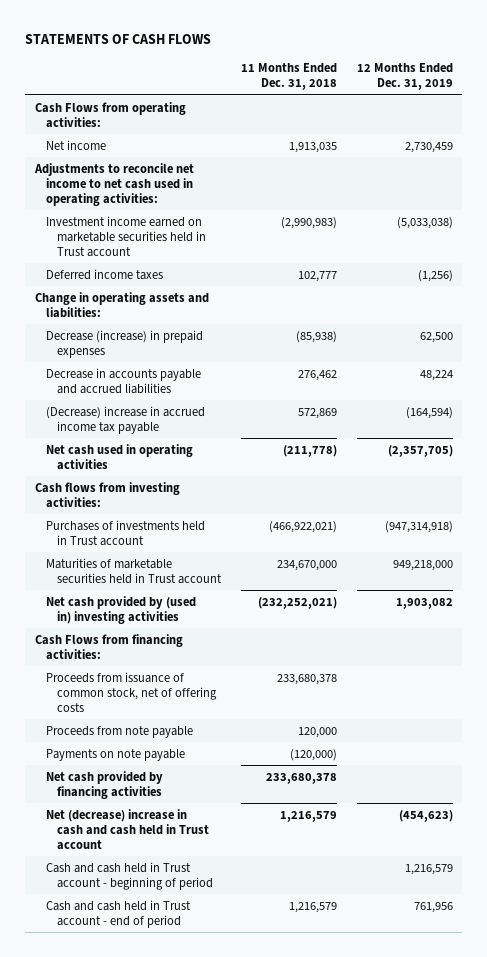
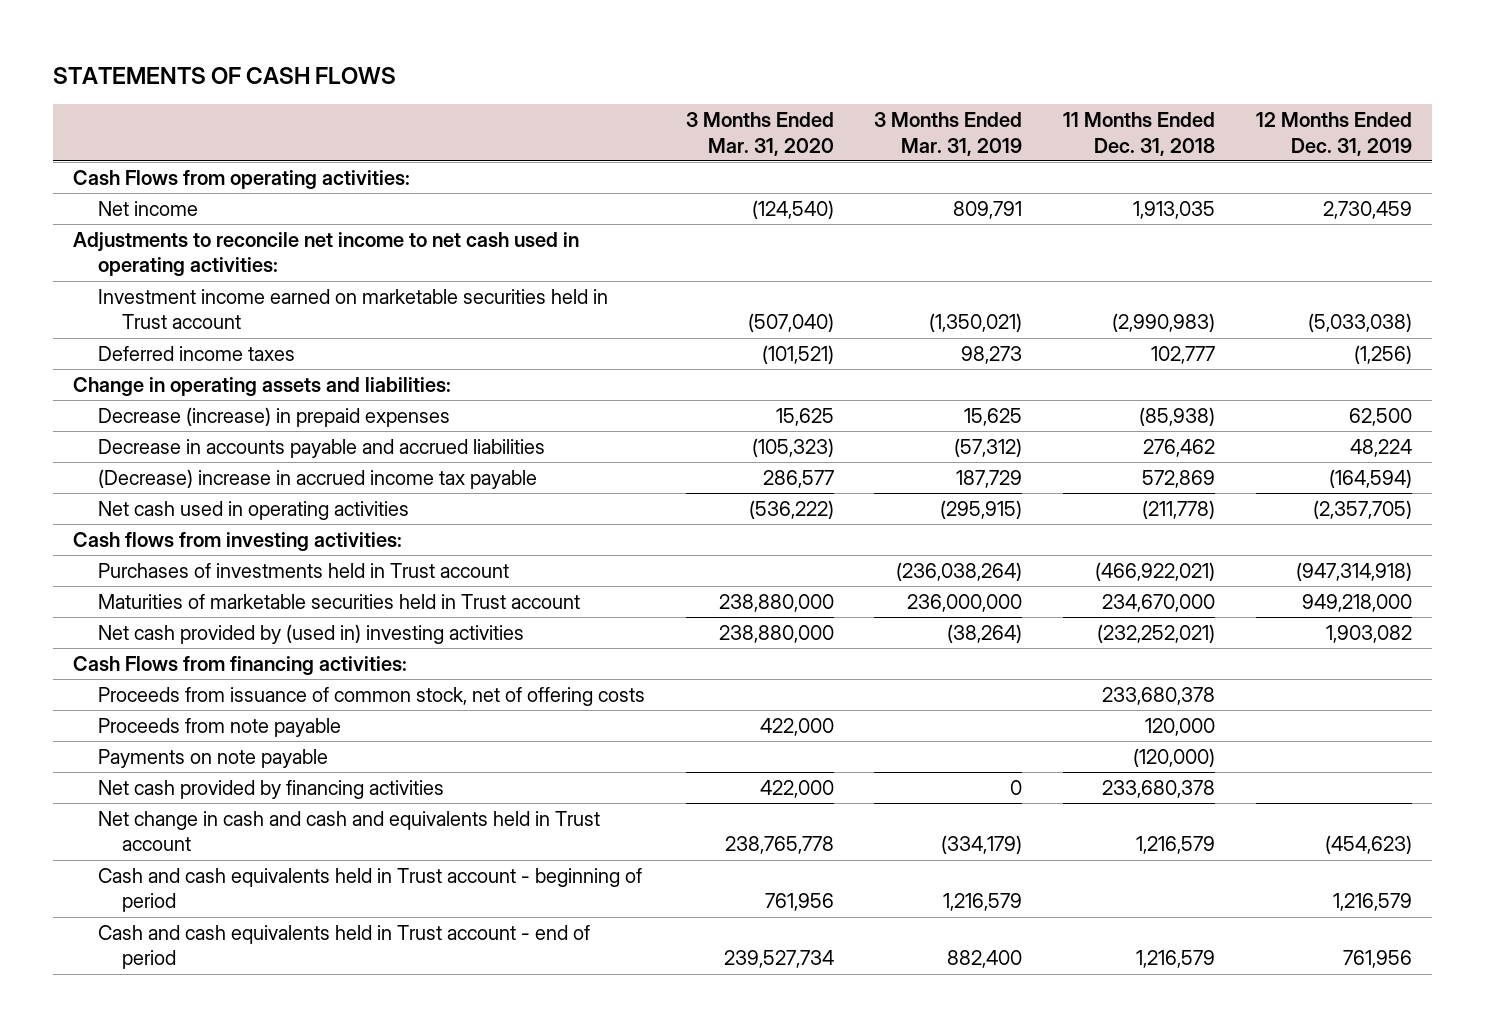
none -> [685,112,834,156] 3 Months Ended Mar. 31, 2020
none -> [874,112,1023,156] 3 Months Ended Mar. 31, 2019
[45,808,209,850] Net (decrease) increase in cash and cash held in Trust account -> [97,810,600,852] Net change in cash and cash and equivalents held in Trust account
[45,861,213,890] Cash and cash held in Trust account - beginning of period -> [97,867,642,913] Cash and cash equivalents held in Trust account - beginning of period
[45,899,191,928] Cash and cash held in Trust account - end of period -> [97,924,590,970] Cash and cash equivalents held in Trust account - end of period

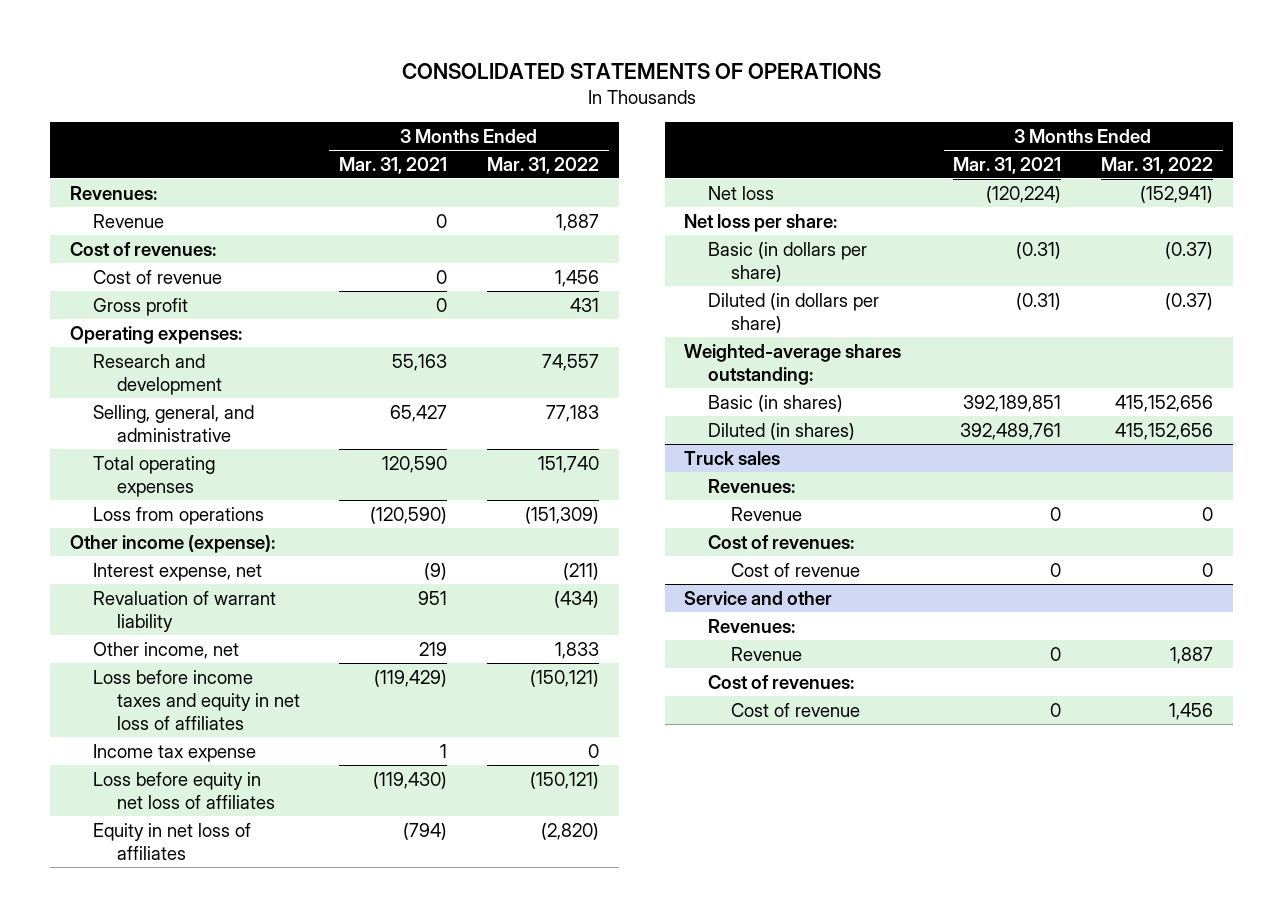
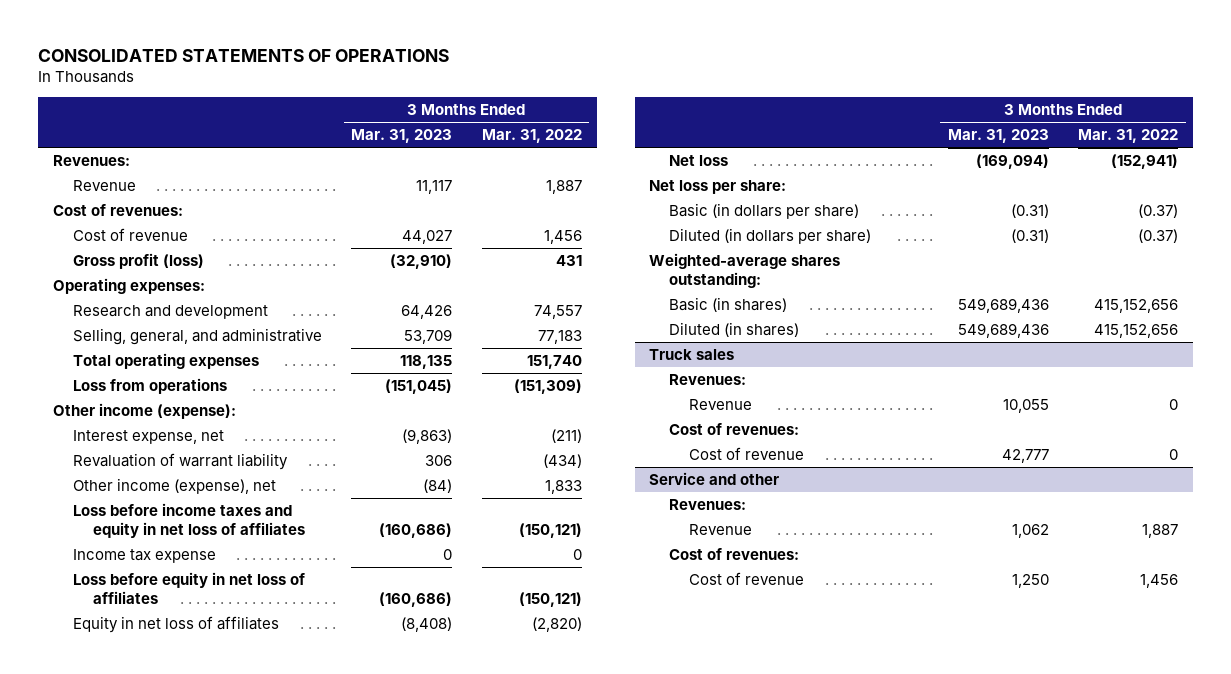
[339,156,448,174] Mar. 31, 2021 -> none
none -> [351,129,453,144] Mar. 31, 2023
[93,297,189,316] Gross profit -> [72,252,204,269] Gross profit (loss)
[93,641,240,659] Other income, net -> [72,477,276,494] Other income (expense), net

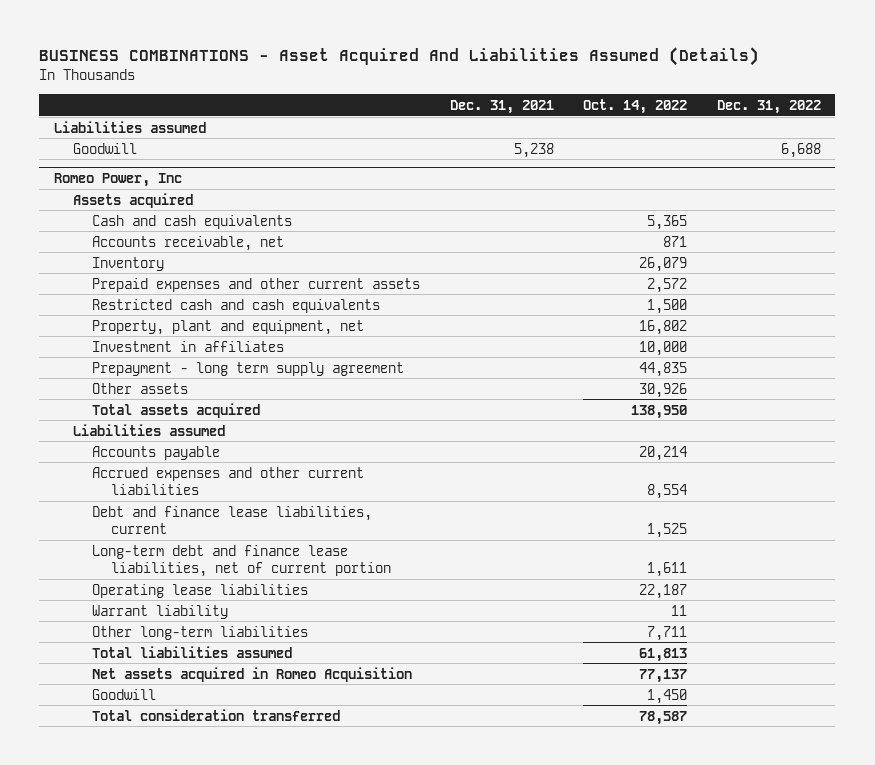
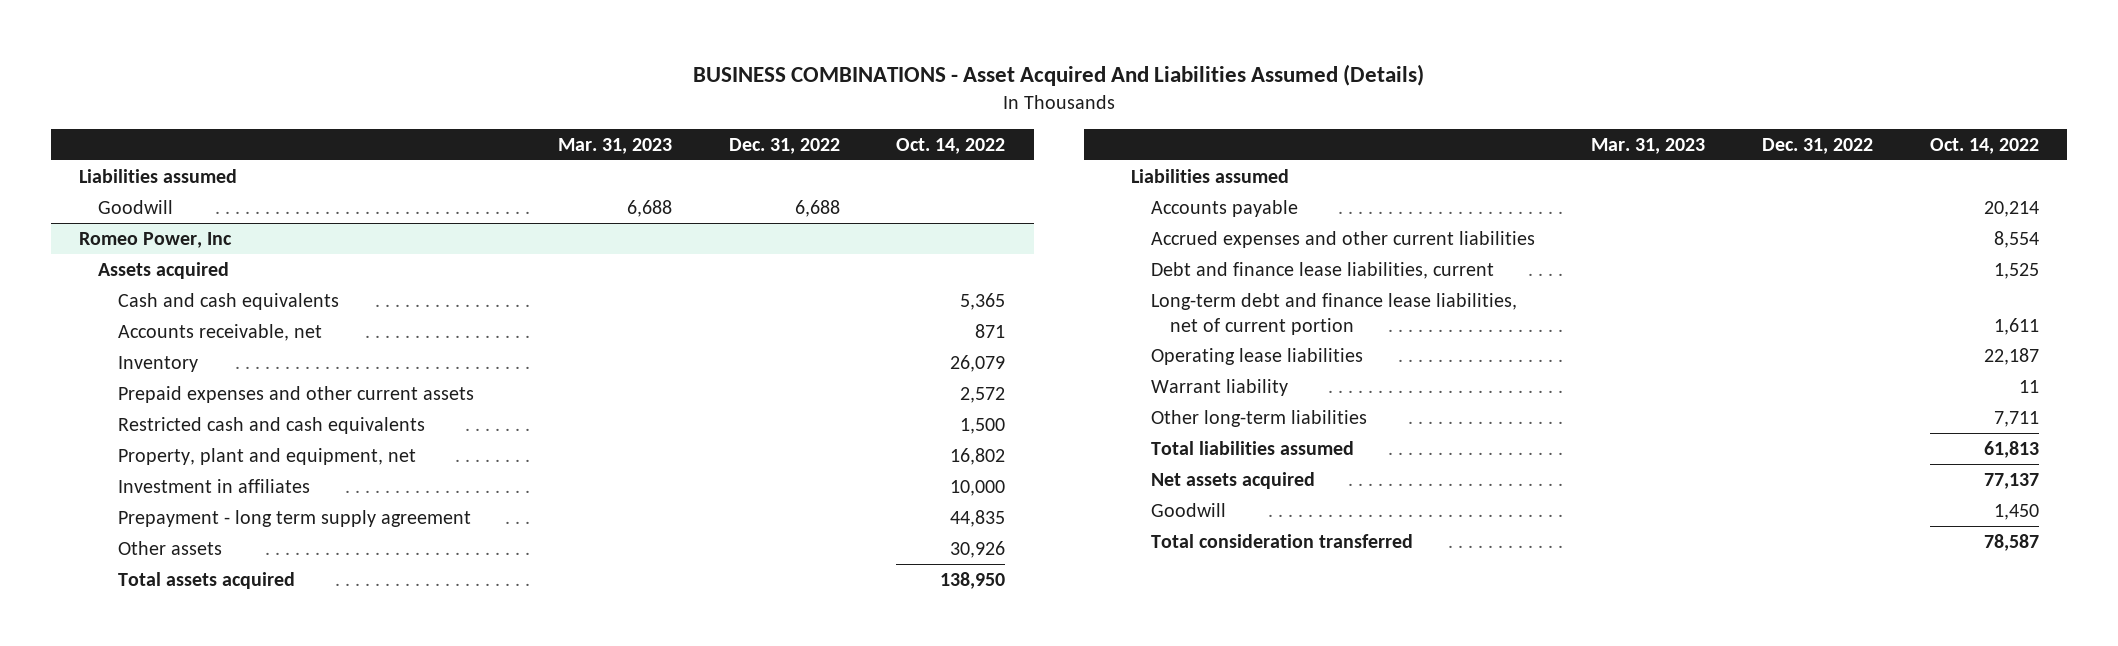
[449,99,554,114] Dec. 31, 2021 -> none
none -> [558,137,673,154] Mar. 31, 2023
[92,666,413,682] Net assets acquired in Romeo Acquisition -> [1150,471,1315,489] Net assets acquired

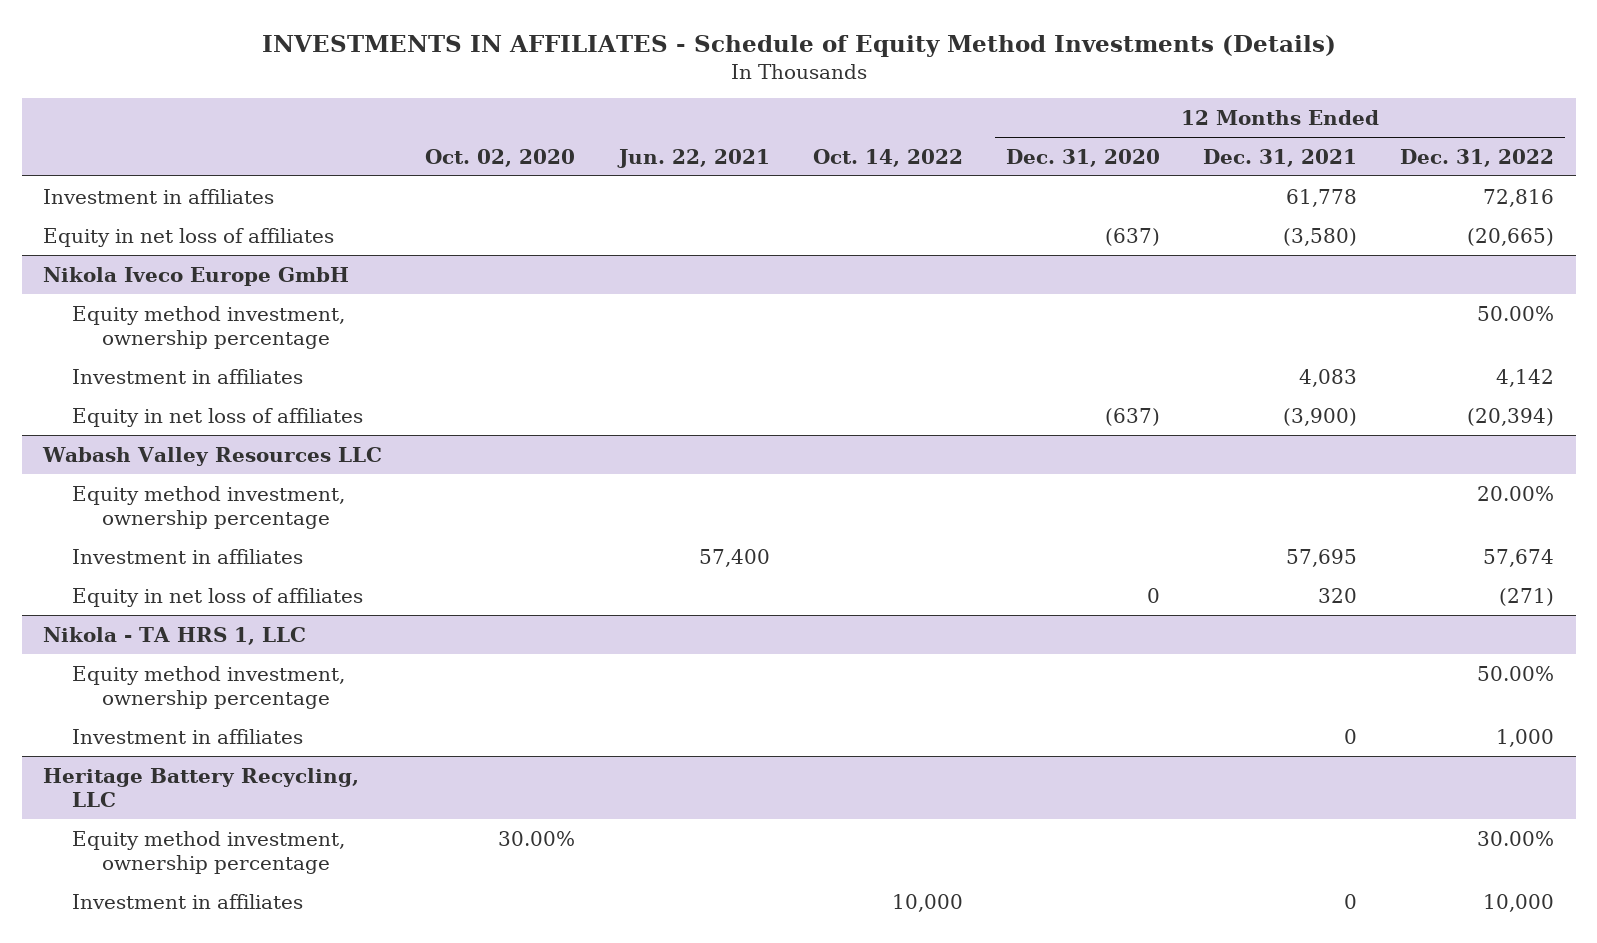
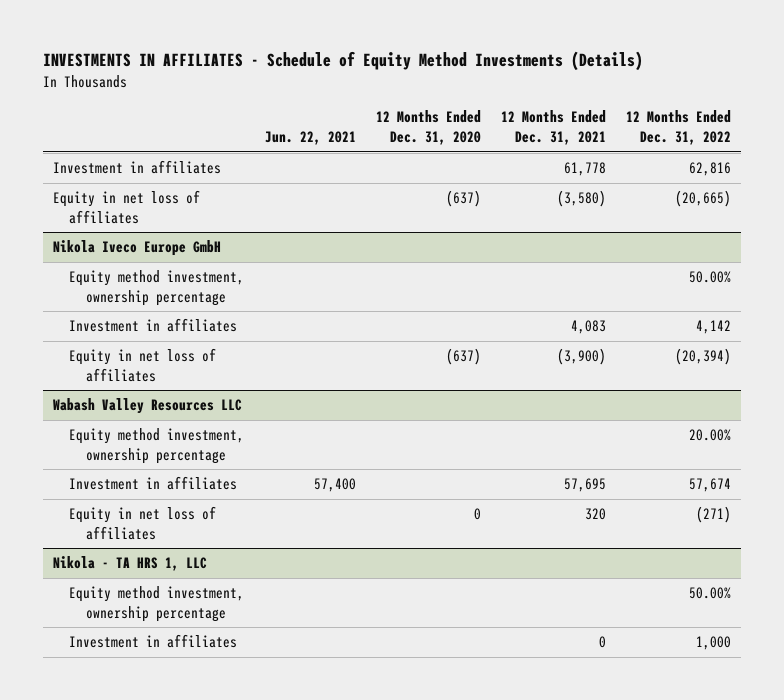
[425,148,576,167] Oct. 02, 2020 -> none
[812,148,963,167] Oct. 14, 2022 -> none
[1482,188,1554,207] 72,816 -> [689,162,732,177] 62,816
[43,767,360,807] Heritage Battery Recycling, LLC -> none
[72,830,346,874] Equity method investment, ownership percentage -> none
[72,893,304,909] Investment in affiliates -> none

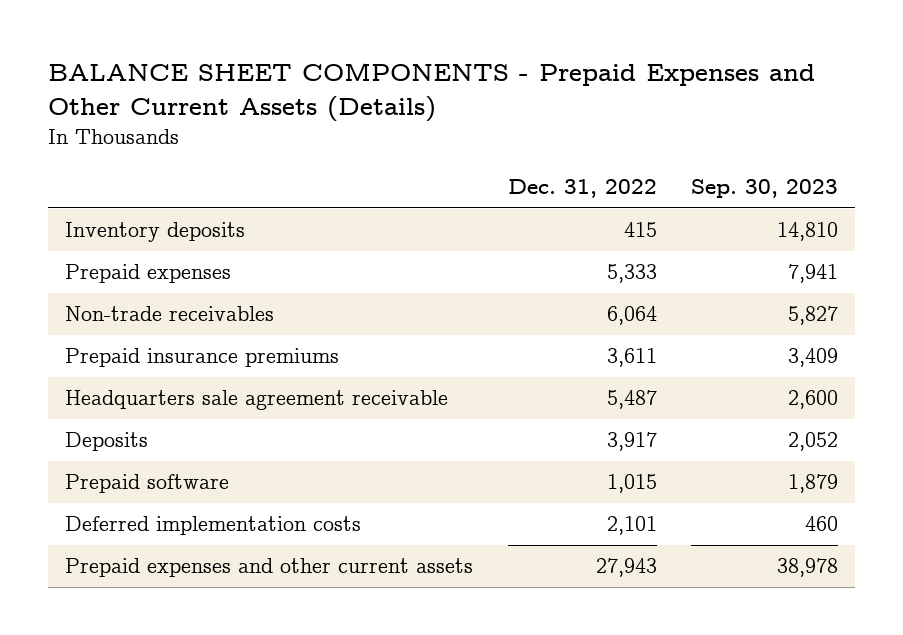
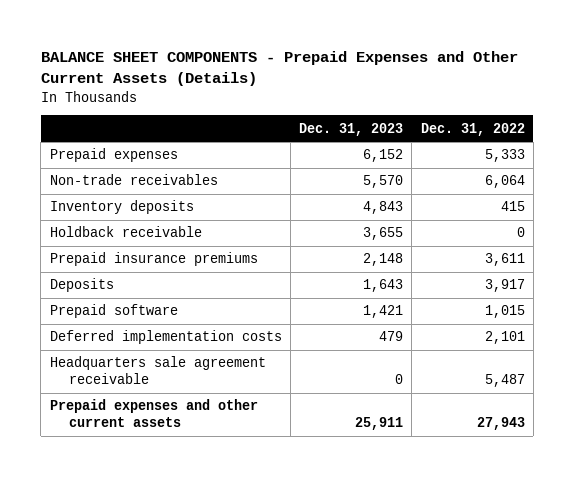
[691,179,839,199] Sep. 30, 2023 -> none
none -> [299,122,404,136] Dec. 31, 2023
[65,222,246,243] Inventory deposits -> [49,200,194,215] Inventory deposits
none -> [49,226,202,238] Holdback receivable
[65,390,449,411] Headquarters sale agreement receivable -> [49,356,266,385] Headquarters sale agreement receivable

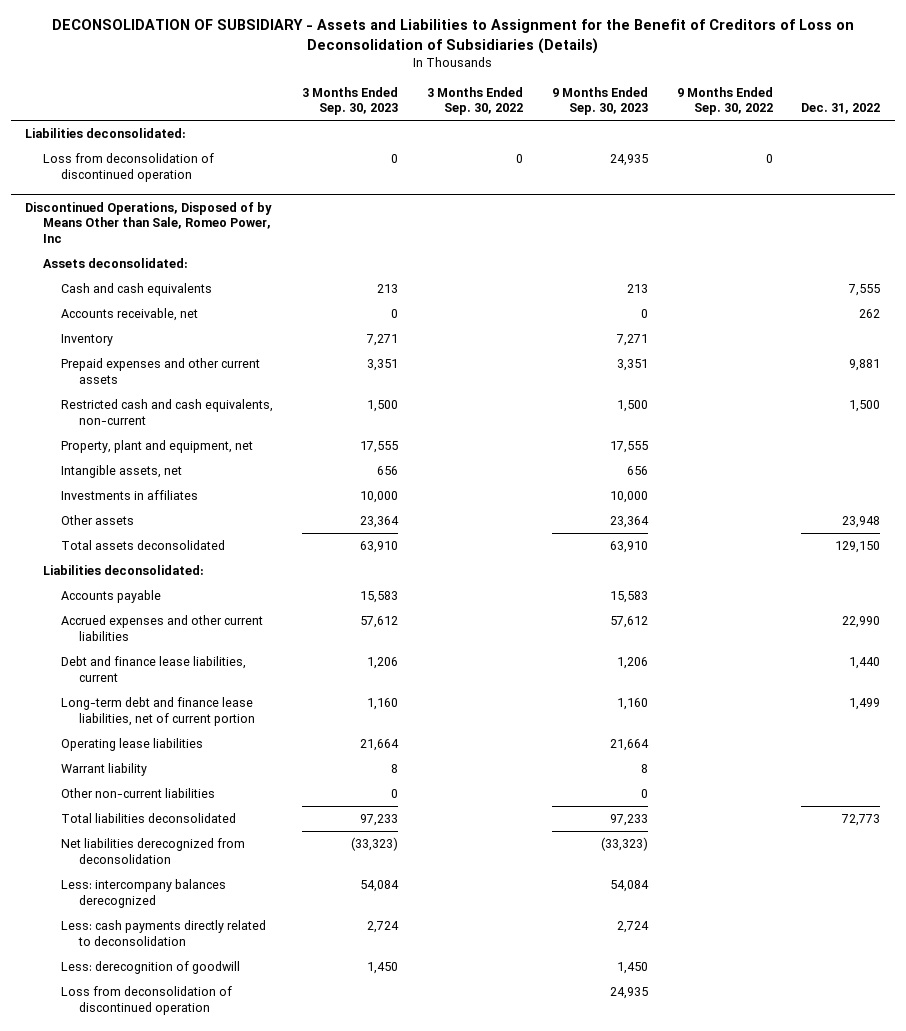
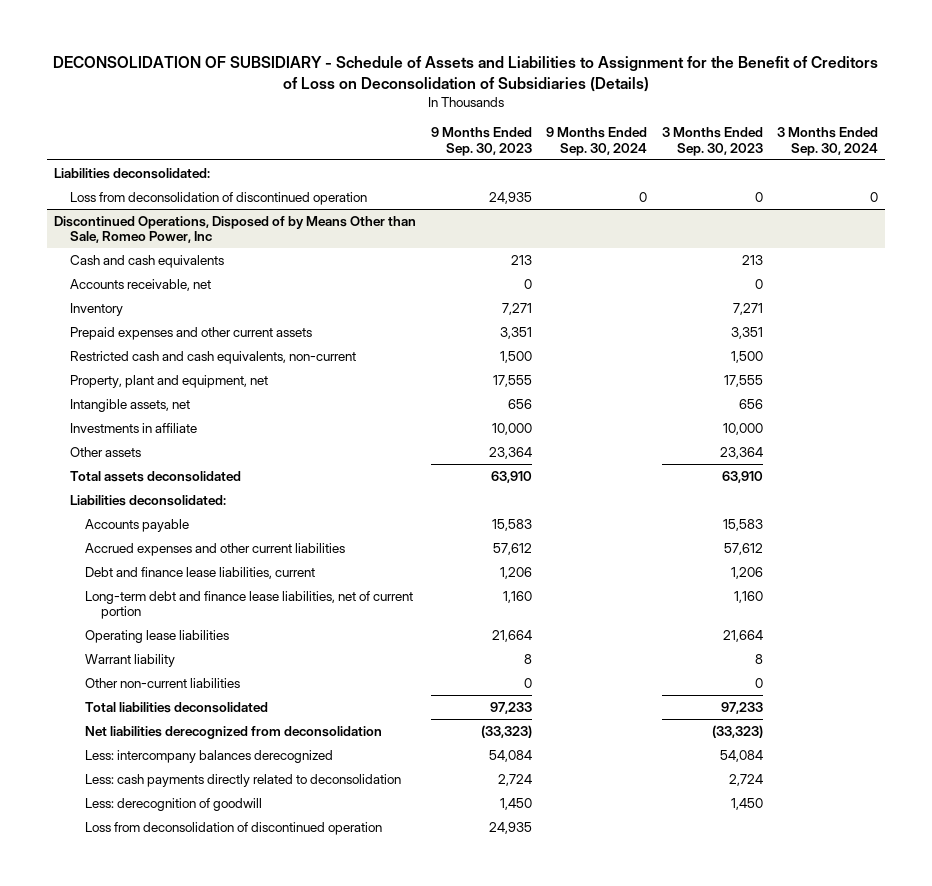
[51,19,854,54] DECONSOLIDATION OF SUBSIDIARY - Assets and Liabilities to Assignment for the Benefit of Creditors of Loss on Deconsolidation of Subsidiaries (Details) -> [53,55,879,92] DECONSOLIDATION OF SUBSIDIARY - Schedule of Assets and Liabilities to Assignment for the Benefit of Creditors of Loss on Deconsolidation of Subsidiaries (Details)
[426,86,523,115] 3 Months Ended Sep. 30, 2022 -> none
[676,86,773,115] 9 Months Ended Sep. 30, 2022 -> none
[801,102,881,114] Dec. 31, 2022 -> none
none -> [546,127,648,156] 9 Months Ended Sep. 30, 2024
none -> [777,127,879,156] 3 Months Ended Sep. 30, 2024
[43,258,189,269] Assets deconsolidated: -> none
[61,490,199,501] Investments in affiliates -> [69,422,197,433] Investments in affiliate

